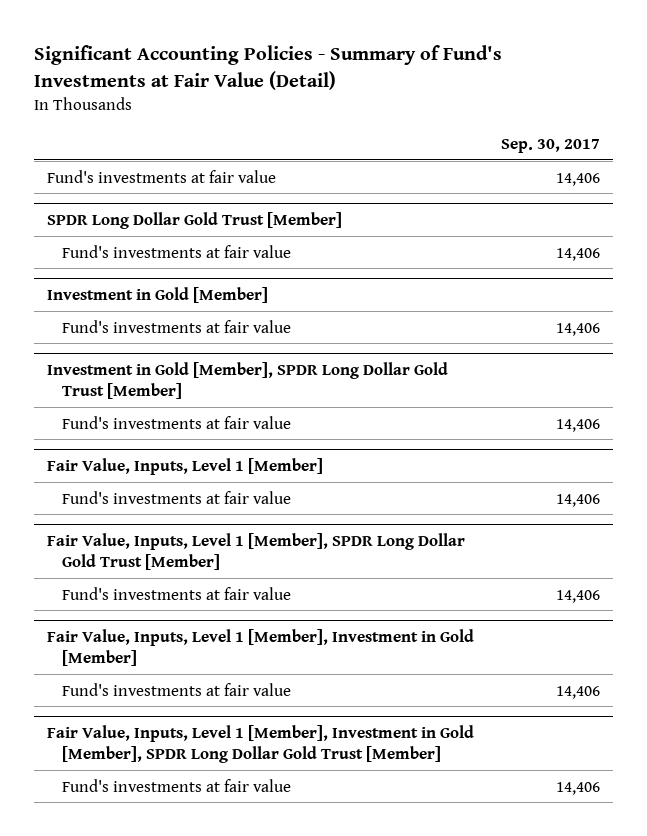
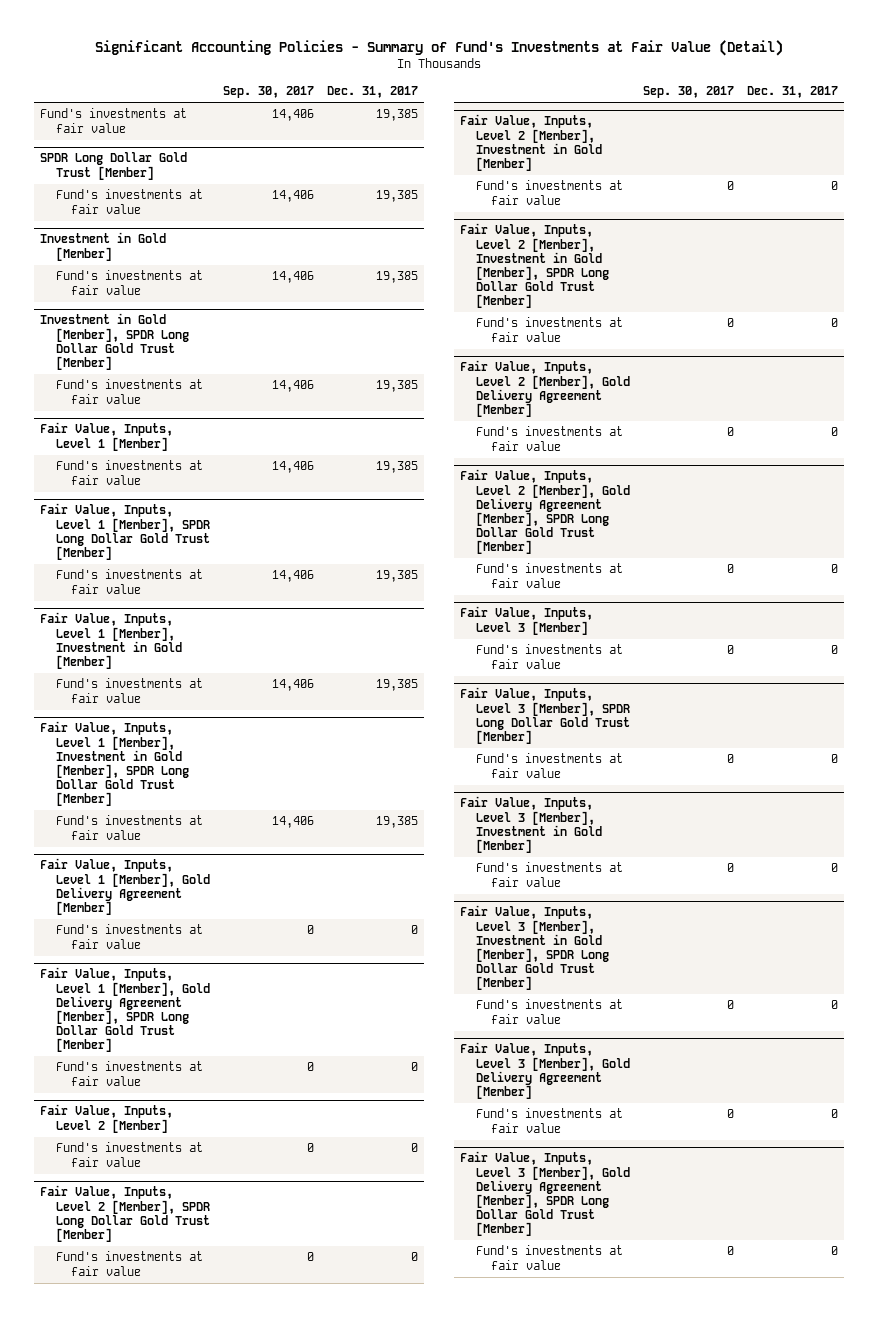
none -> [326,85,418,98] Dec. 31, 2017
none -> [40,858,210,915] Fair Value, Inputs, Level 1 [Member], Gold Delivery Agreement [Member]
none -> [55,924,203,949] Fund's investments at fair value
none -> [40,967,210,1053] Fair Value, Inputs, Level 1 [Member], Gold Delivery Agreement [Member], SPDR Long Dollar Gold Trust [Member]
none -> [55,1061,203,1086] Fund's investments at fair value
none -> [40,1104,174,1133] Fair Value, Inputs, Level 2 [Member]
none -> [55,1142,203,1167] Fund's investments at fair value
none -> [40,1185,210,1242] Fair Value, Inputs, Level 2 [Member], SPDR Long Dollar Gold Trust [Member]
none -> [55,1251,203,1276] Fund's investments at fair value
none -> [460,114,602,171] Fair Value, Inputs, Level 2 [Member], Investment in Gold [Member]
none -> [475,180,623,205] Fund's investments at fair value
none -> [460,223,609,309] Fair Value, Inputs, Level 2 [Member], Investment in Gold [Member], SPDR Long Dollar Gold Trust [Member]
none -> [475,317,623,342] Fund's investments at fair value
none -> [460,360,630,417] Fair Value, Inputs, Level 2 [Member], Gold Delivery Agreement [Member]
none -> [475,426,623,451] Fund's investments at fair value
none -> [460,469,630,555] Fair Value, Inputs, Level 2 [Member], Gold Delivery Agreement [Member], SPDR Long Dollar Gold Trust [Member]
none -> [475,563,623,588] Fund's investments at fair value
none -> [460,606,594,635] Fair Value, Inputs, Level 3 [Member]
none -> [475,644,623,669] Fund's investments at fair value
none -> [460,687,630,744] Fair Value, Inputs, Level 3 [Member], SPDR Long Dollar Gold Trust [Member]
none -> [475,753,623,778] Fund's investments at fair value
none -> [460,796,602,853] Fair Value, Inputs, Level 3 [Member], Investment in Gold [Member]
none -> [475,862,623,887] Fund's investments at fair value
none -> [460,905,609,991] Fair Value, Inputs, Level 3 [Member], Investment in Gold [Member], SPDR Long Dollar Gold Trust [Member]
none -> [475,999,623,1024] Fund's investments at fair value
none -> [460,1042,630,1099] Fair Value, Inputs, Level 3 [Member], Gold Delivery Agreement [Member]
none -> [475,1108,623,1133] Fund's investments at fair value
none -> [460,1151,630,1237] Fair Value, Inputs, Level 3 [Member], Gold Delivery Agreement [Member], SPDR Long Dollar Gold Trust [Member]
none -> [475,1245,623,1270] Fund's investments at fair value

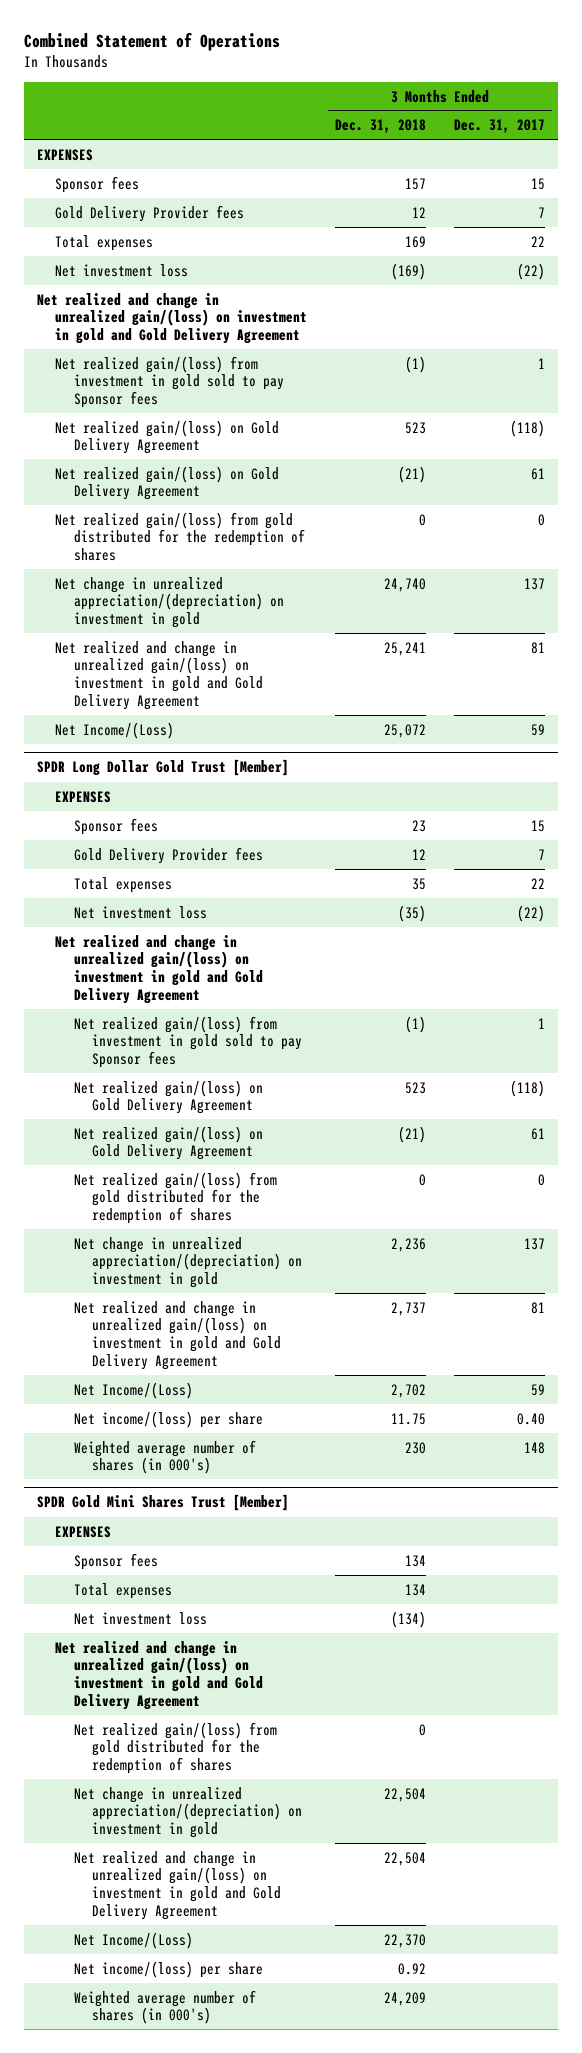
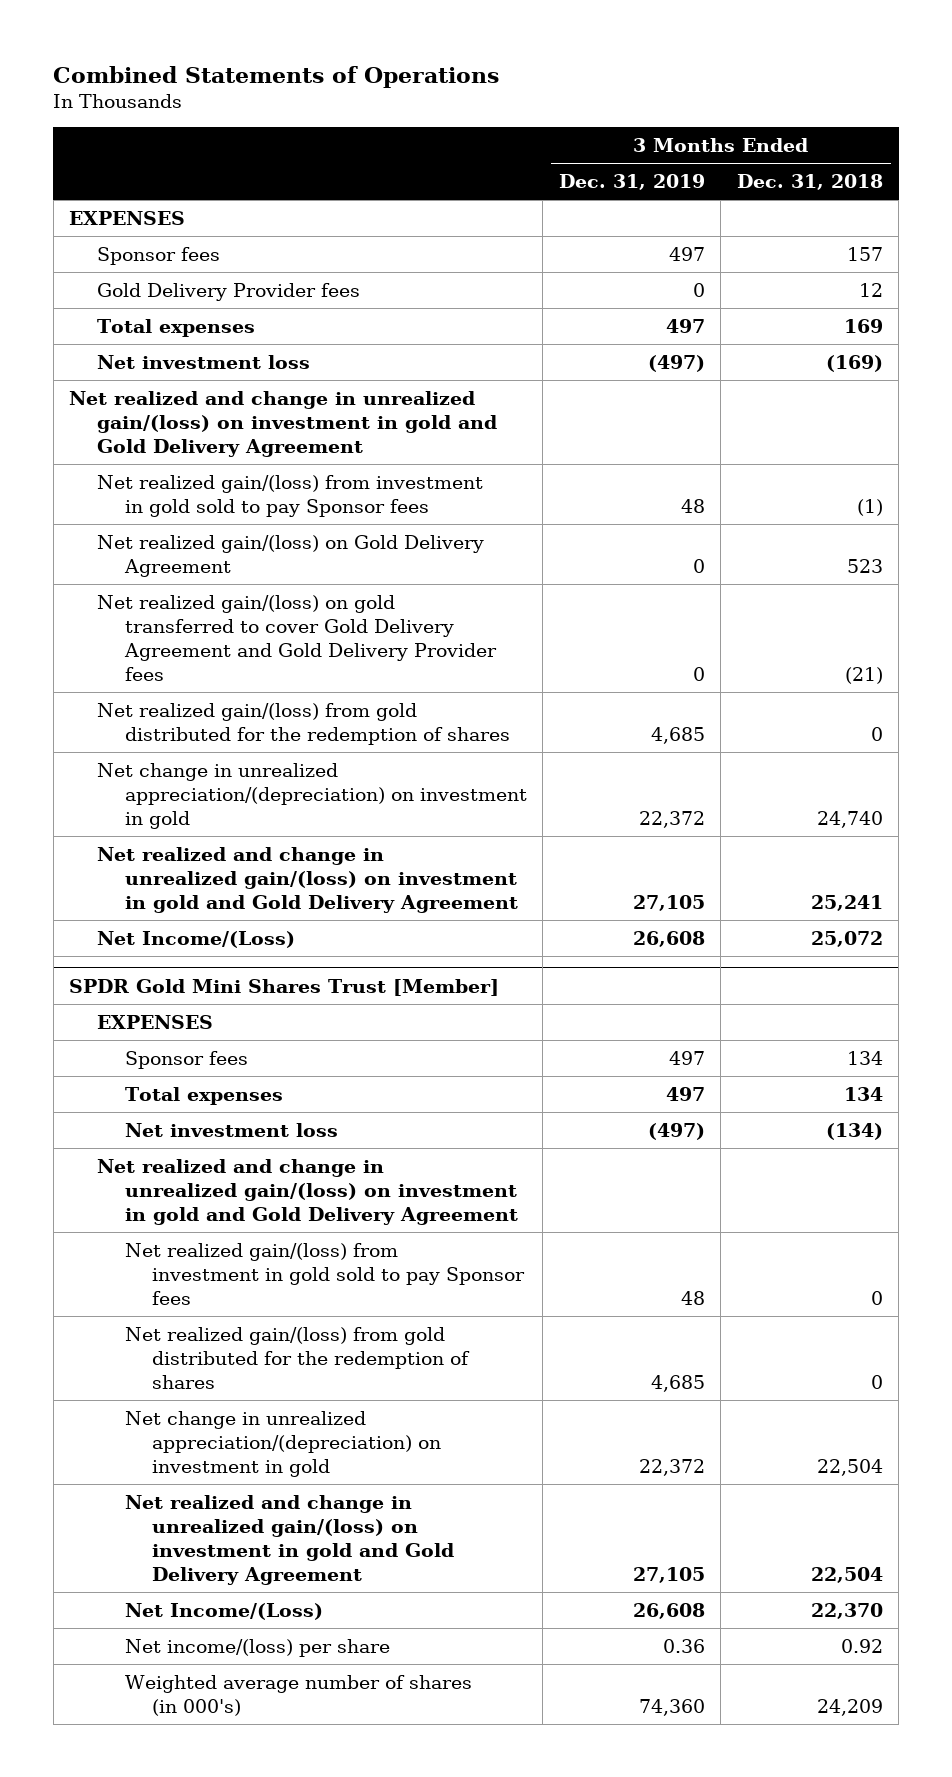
[23,31,280,51] Combined Statement of Operations -> [53,65,500,88] Combined Statements of Operations
[453,119,545,134] Dec. 31, 2017 -> none
none -> [558,173,705,190] Dec. 31, 2019
[55,465,280,501] Net realized gain/(loss) on Gold Delivery Agreement -> [96,594,497,681] Net realized gain/(loss) on gold transferred to cover Gold Delivery Agreement and Gold Delivery Provider fees
[37,759,290,777] SPDR Long Dollar Gold Trust [Member] -> none
[55,790,112,803] EXPENSES -> none
[73,817,158,835] Sponsor fees -> none
[73,846,263,864] Gold Delivery Provider fees -> none
[73,876,172,893] Total expenses -> none
[73,905,207,919] Net investment loss -> none
[55,934,263,1004] Net realized and change in unrealized gain/(loss) on investment in gold and Gold Delivery Agreement -> none
[73,1015,302,1069] Net realized gain/(loss) from investment in gold sold to pay Sponsor fees -> none
[73,1079,263,1115] Net realized gain/(loss) on Gold Delivery Agreement -> none
[73,1125,263,1161] Net realized gain/(loss) on Gold Delivery Agreement -> none
[73,1171,277,1225] Net realized gain/(loss) from gold distributed for the redemption of shares -> none
[73,1236,302,1289] Net change in unrealized appreciation/(depreciation) on investment in gold -> none
[73,1300,281,1370] Net realized and change in unrealized gain/(loss) on investment in gold and Gold Delivery Agreement -> none
[73,1381,193,1399] Net Income/(Loss) -> none
[73,1410,263,1428] Net income/(loss) per share -> none
[73,1439,256,1475] Weighted average number of shares (in 000's) -> none
none -> [124,1242,526,1305] Net realized gain/(loss) from investment in gold sold to pay Sponsor fees

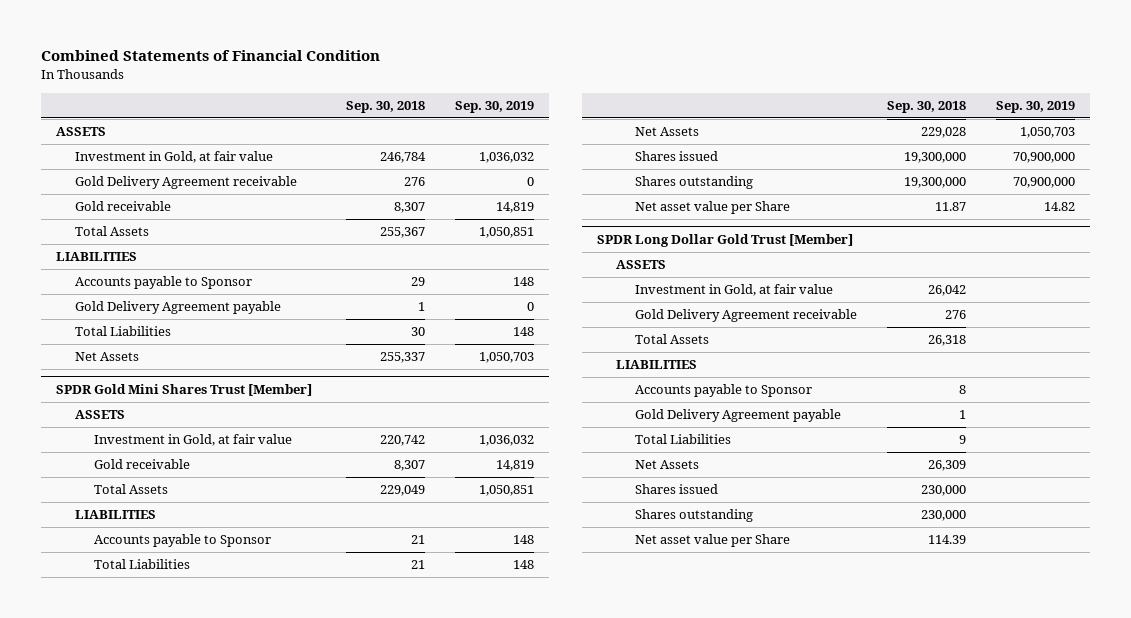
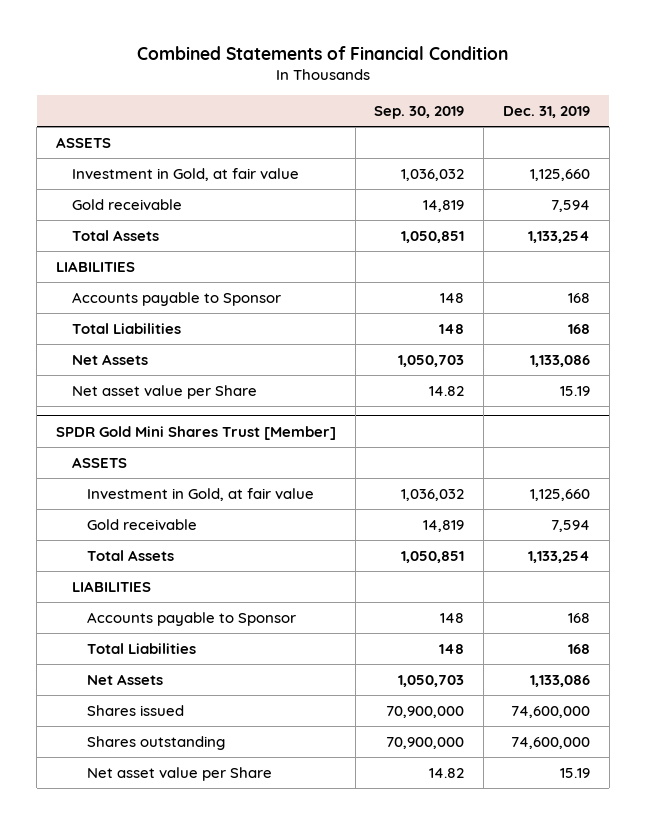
[345,100,425,113] Sep. 30, 2018 -> none
none -> [502,106,590,119] Dec. 31, 2019
[74,176,297,190] Gold Delivery Agreement receivable -> none
[74,301,281,315] Gold Delivery Agreement payable -> none
none -> [71,384,257,399] Net asset value per Share
[596,234,853,248] SPDR Long Dollar Gold Trust [Member] -> none
[615,260,666,270] ASSETS -> none
[634,284,833,297] Investment in Gold, at fair value -> none
[634,309,857,323] Gold Delivery Agreement receivable -> none
[634,334,709,345] Total Assets -> none
[615,360,697,370] LIABILITIES -> none
[634,384,812,398] Accounts payable to Sponsor -> none
[634,409,841,423] Gold Delivery Agreement payable -> none
[634,434,731,445] Total Liabilities -> none
[634,460,699,470] Net Assets -> none
[634,484,718,495] Shares issued -> none
[634,509,753,523] Shares outstanding -> none
[634,534,790,548] Net asset value per Share -> none

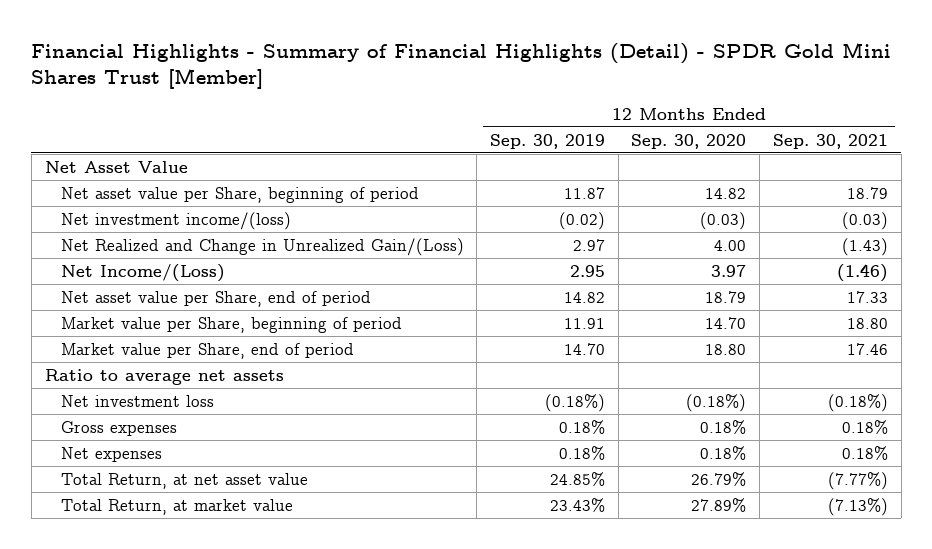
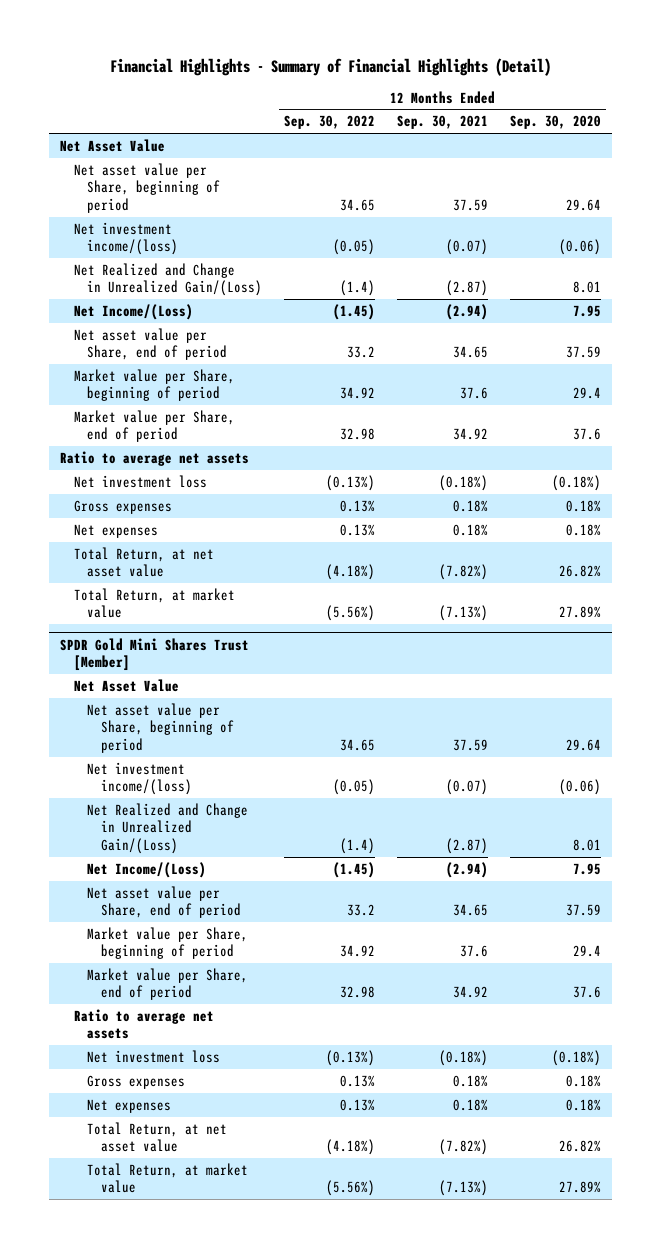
[31,41,892,90] Financial Highlights - Summary of Financial Highlights (Detail) - SPDR Gold Mini Shares Trust [Member] -> [109,57,551,76] Financial Highlights - Summary of Financial Highlights (Detail)
[490,133,606,149] Sep. 30, 2019 -> none
none -> [284,115,376,130] Sep. 30, 2022
[705,187,747,199] 14.82 -> [565,198,601,211] 29.64
[846,186,888,199] 18.79 -> [453,198,489,211] 37.59
[700,211,747,230] (0.03) -> [558,239,601,256] (0.06)
[841,211,888,230] (0.03) -> [446,239,489,256] (0.07)
[714,239,747,251] 4.00 -> [572,281,601,294] 8.01
[841,237,888,256] (1.43) -> [446,280,489,297] (2.87)
[711,264,747,277] 3.97 -> [572,304,601,317] 7.95
[836,263,888,282] (1.46) -> [446,303,489,320] (2.94)
[705,290,747,303] 18.79 -> [565,346,601,359] 37.59
[846,290,888,303] 17.33 -> [453,346,489,359] 34.65
[705,316,747,329] 14.70 -> [572,387,601,400] 29.4
[846,317,888,329] 18.80 -> [460,387,489,400] 37.6
[705,343,747,355] 18.80 -> [572,428,601,441] 37.6
[846,342,888,355] 17.46 -> [453,428,489,441] 34.92
[691,471,747,486] 26.79% -> [558,565,601,578] 26.82%
[827,471,888,490] (7.77%) -> [439,564,489,581] (7.82%)
none -> [60,637,250,672] SPDR Gold Mini Shares Trust [Member]
none -> [73,678,179,692] Net Asset Value
none -> [87,702,234,753] Net asset value per Share, beginning of period
none -> [87,761,192,796] Net investment income/(loss)
none -> [87,802,249,854] Net Realized and Change in Unrealized Gain/(Loss)
none -> [87,861,207,878] Net Income/(Loss)
none -> [87,885,241,919] Net asset value per Share, end of period
none -> [87,926,249,960] Market value per Share, beginning of period
none -> [87,967,249,1001] Market value per Share, end of period
none -> [73,1008,214,1040] Ratio to average net assets
none -> [87,1049,221,1063] Net investment loss
none -> [87,1074,186,1089] Gross expenses
none -> [87,1098,172,1113] Net expenses
none -> [87,1121,228,1153] Total Return, at net asset value
none -> [87,1162,249,1194] Total Return, at market value

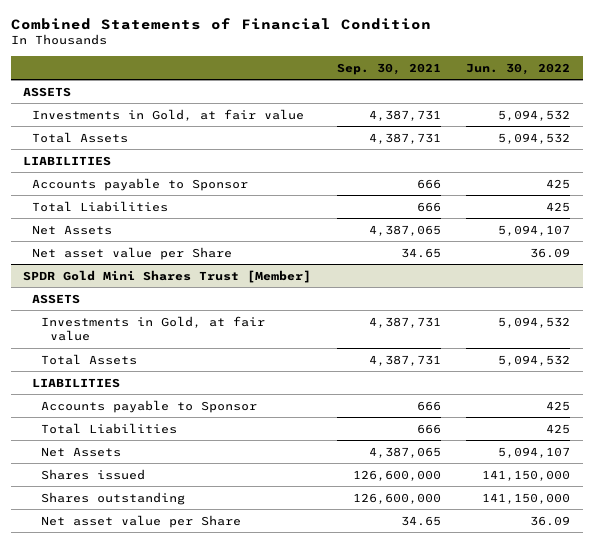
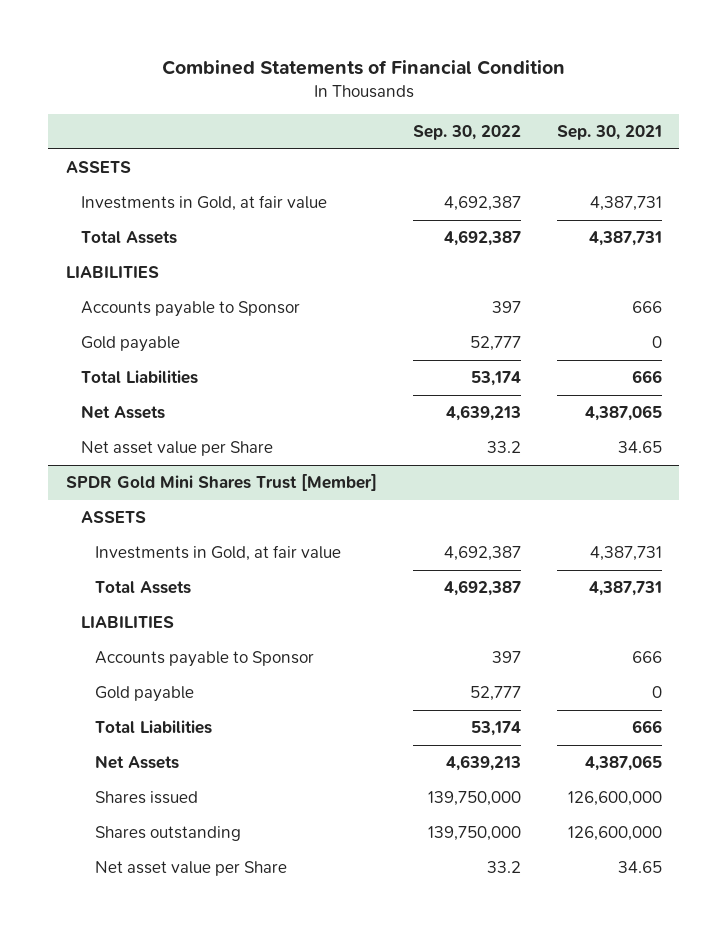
[465,62,570,75] Jun. 30, 2022 -> none
none -> [412,125,521,141] Sep. 30, 2022
none -> [80,336,180,353] Gold payable
none -> [95,686,195,703] Gold payable

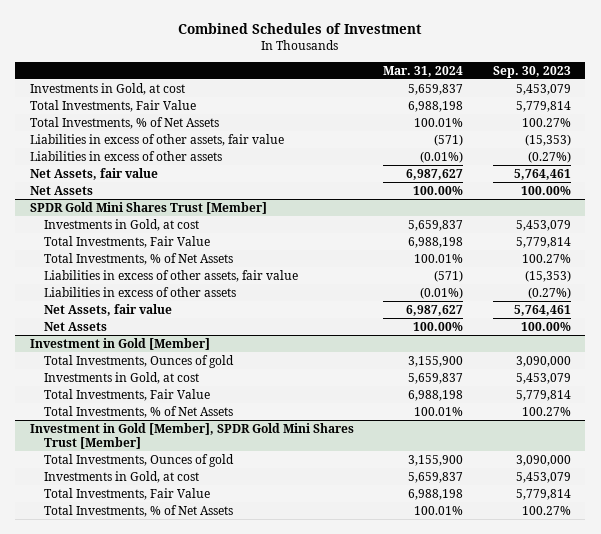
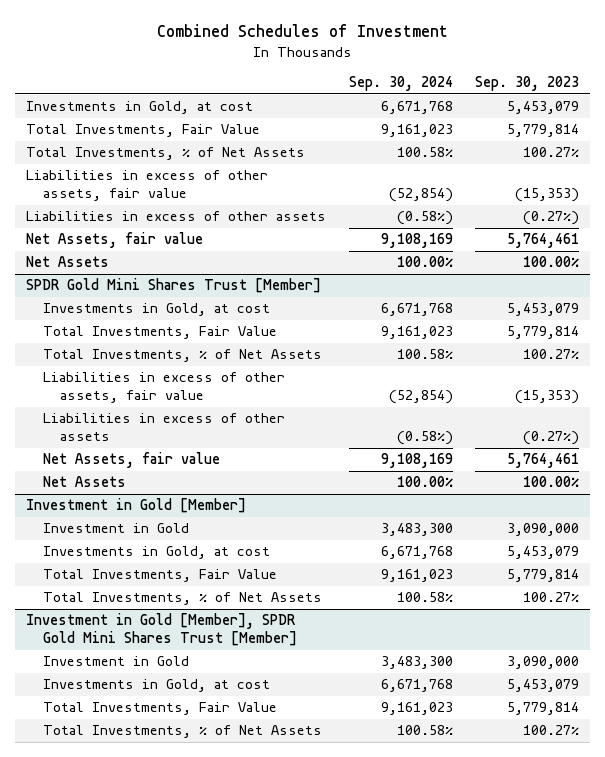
[383,65,464,77] Mar. 31, 2024 -> none
none -> [348,76,453,92] Sep. 30, 2024
[43,354,234,368] Total Investments, Ounces of gold -> [43,523,190,534] Investment in Gold
[43,453,234,467] Total Investments, Ounces of gold -> [43,656,190,667] Investment in Gold

